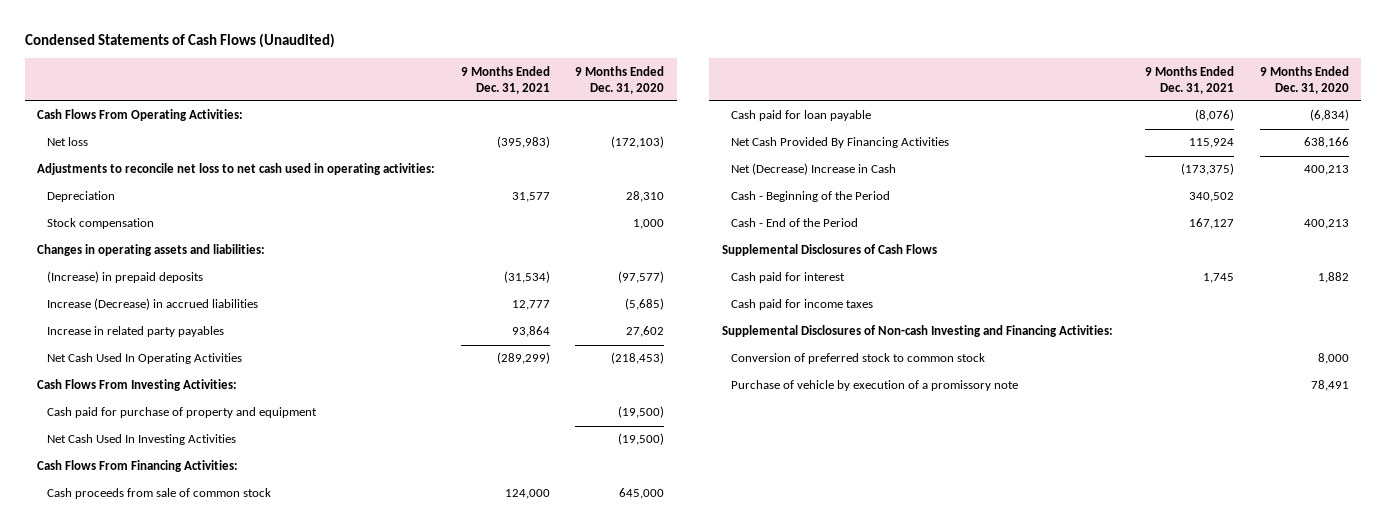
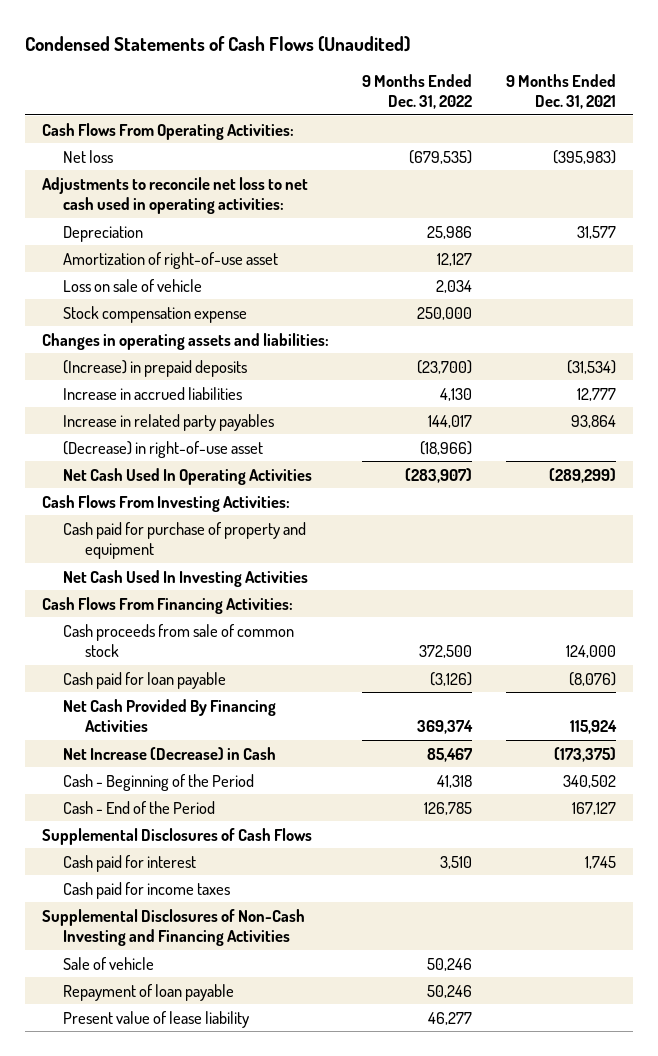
[575,65,665,94] 9 Months Ended Dec. 31, 2020 -> none
none -> [362,74,473,110] 9 Months Ended Dec. 31, 2022
none -> [63,251,279,269] Amortization of right-of-use asset
none -> [63,278,203,292] Loss on sale of vehicle
[46,218,154,230] Stock compensation -> [63,305,248,323] Stock compensation expense
[46,298,258,311] Increase (Decrease) in accrued liabilities -> [63,386,243,400] Increase in accrued liabilities
none -> [63,440,264,458] (Decrease) in right-of-use asset
[731,163,897,176] Net (Decrease) Increase in Cash -> [63,746,277,760] Net Increase (Decrease) in Cash
[731,353,986,365] Conversion of preferred stock to common stock -> none
[731,380,1019,392] Purchase of vehicle by execution of a promissory note -> none
[722,325,1114,338] Supplemental Disclosures of Non-cash Investing and Financing Activities: -> [41,908,305,946] Supplemental Disclosures of Non-Cash Investing and Financing Activities
none -> [63,956,155,970] Sale of vehicle
none -> [63,983,235,1001] Repayment of loan payable
none -> [63,1010,250,1028] Present value of lease liability

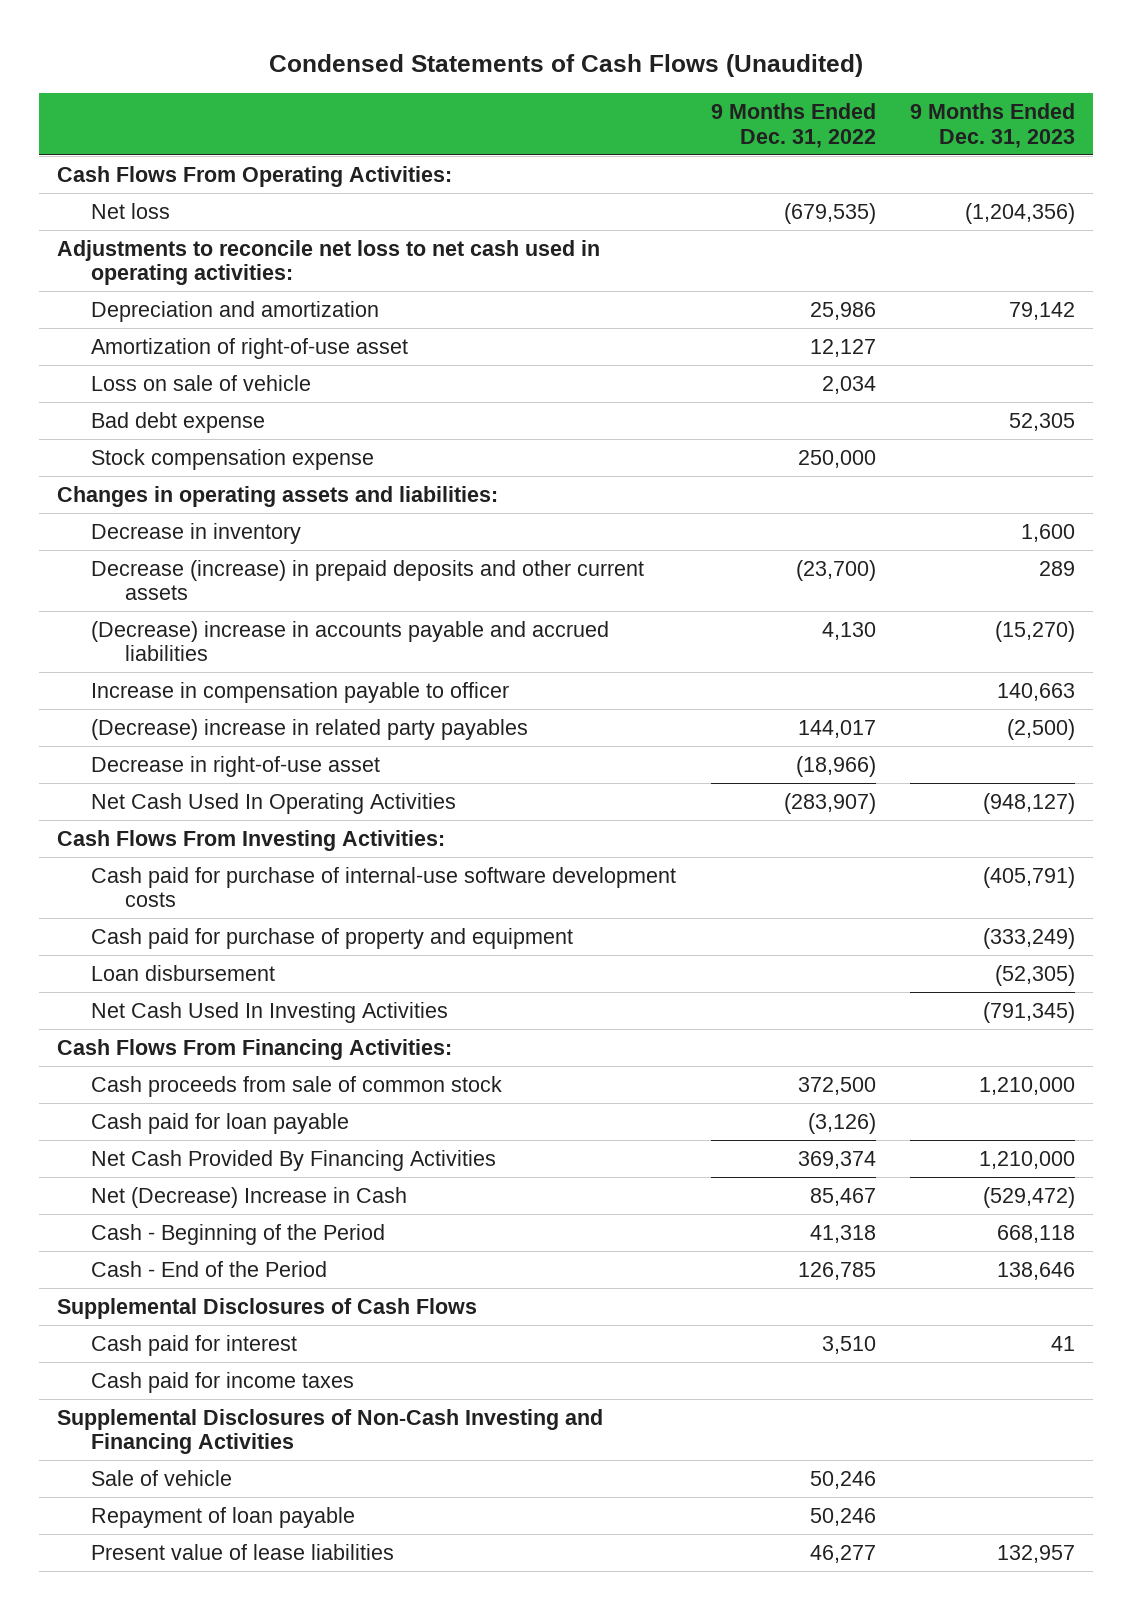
[506,74,617,110] 9 Months Ended Dec. 31, 2021 -> none
none -> [910,103,1076,148] 9 Months Ended Dec. 31, 2023
[63,225,144,242] Depreciation -> [90,300,379,322] Depreciation and amortization
none -> [90,411,265,433] Bad debt expense
none -> [90,522,301,544] Decrease in inventory
[63,359,248,377] (Increase) in prepaid deposits -> [90,559,644,601] Decrease (increase) in prepaid deposits and other current assets
[63,386,243,400] Increase in accrued liabilities -> [90,620,609,662] (Decrease) increase in accounts payable and accrued liabilities
none -> [90,681,509,703] Increase in compensation payable to officer
[63,413,275,431] Increase in related party payables -> [90,718,528,740] (Decrease) increase in related party payables
[63,440,264,458] (Decrease) in right-of-use asset -> [90,755,380,777] Decrease in right-of-use asset
none -> [90,866,676,908] Cash paid for purchase of internal-use software development costs
none -> [90,964,275,981] Loan disbursement
[63,746,277,760] Net Increase (Decrease) in Cash -> [90,1186,407,1208] Net (Decrease) Increase in Cash
[63,1010,250,1028] Present value of lease liability -> [90,1543,394,1560] Present value of lease liabilities

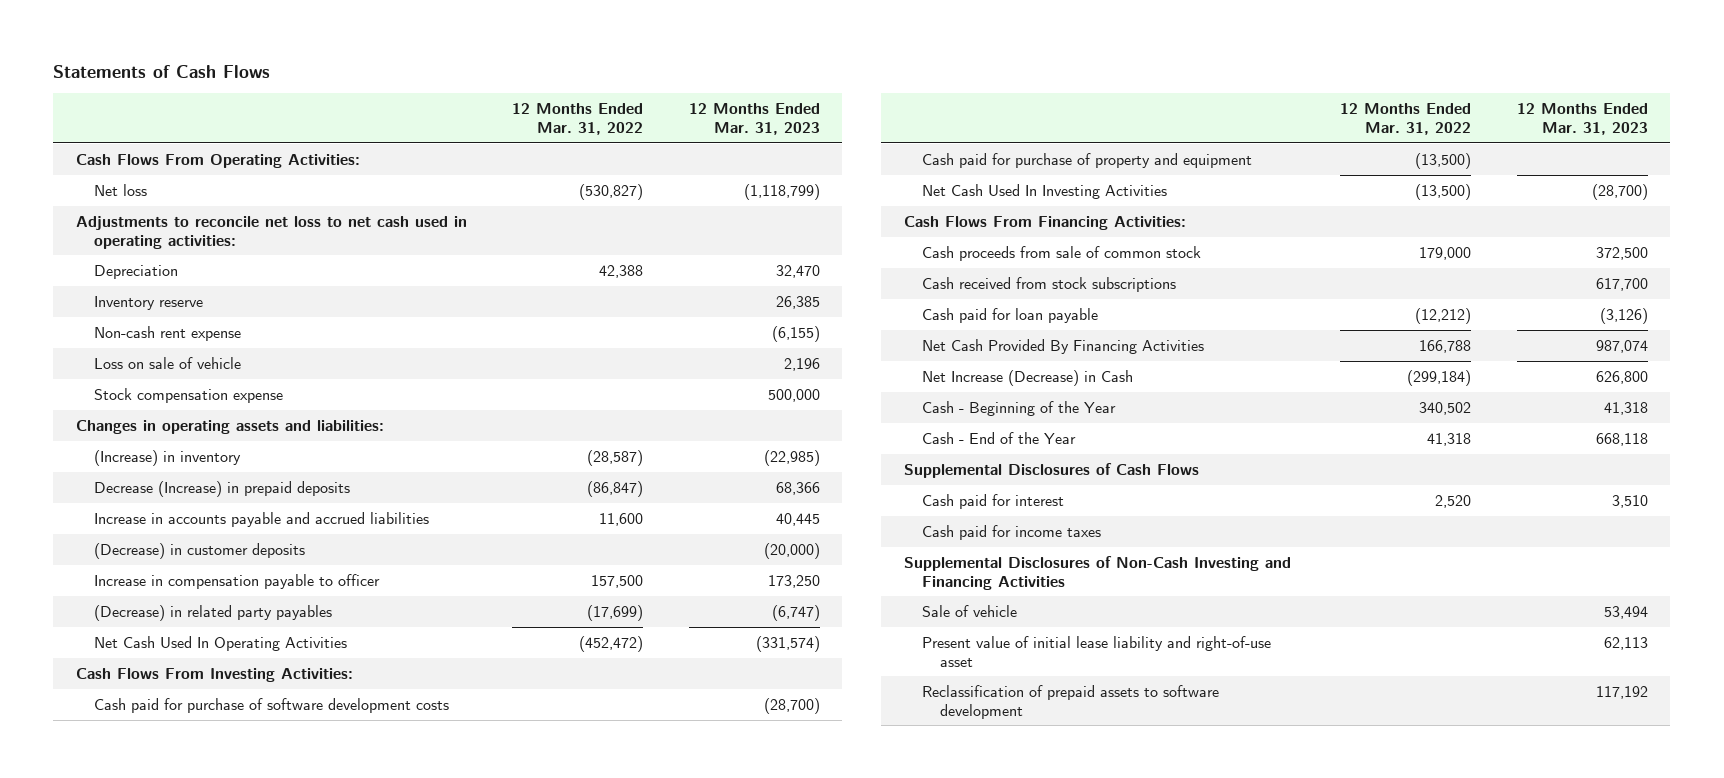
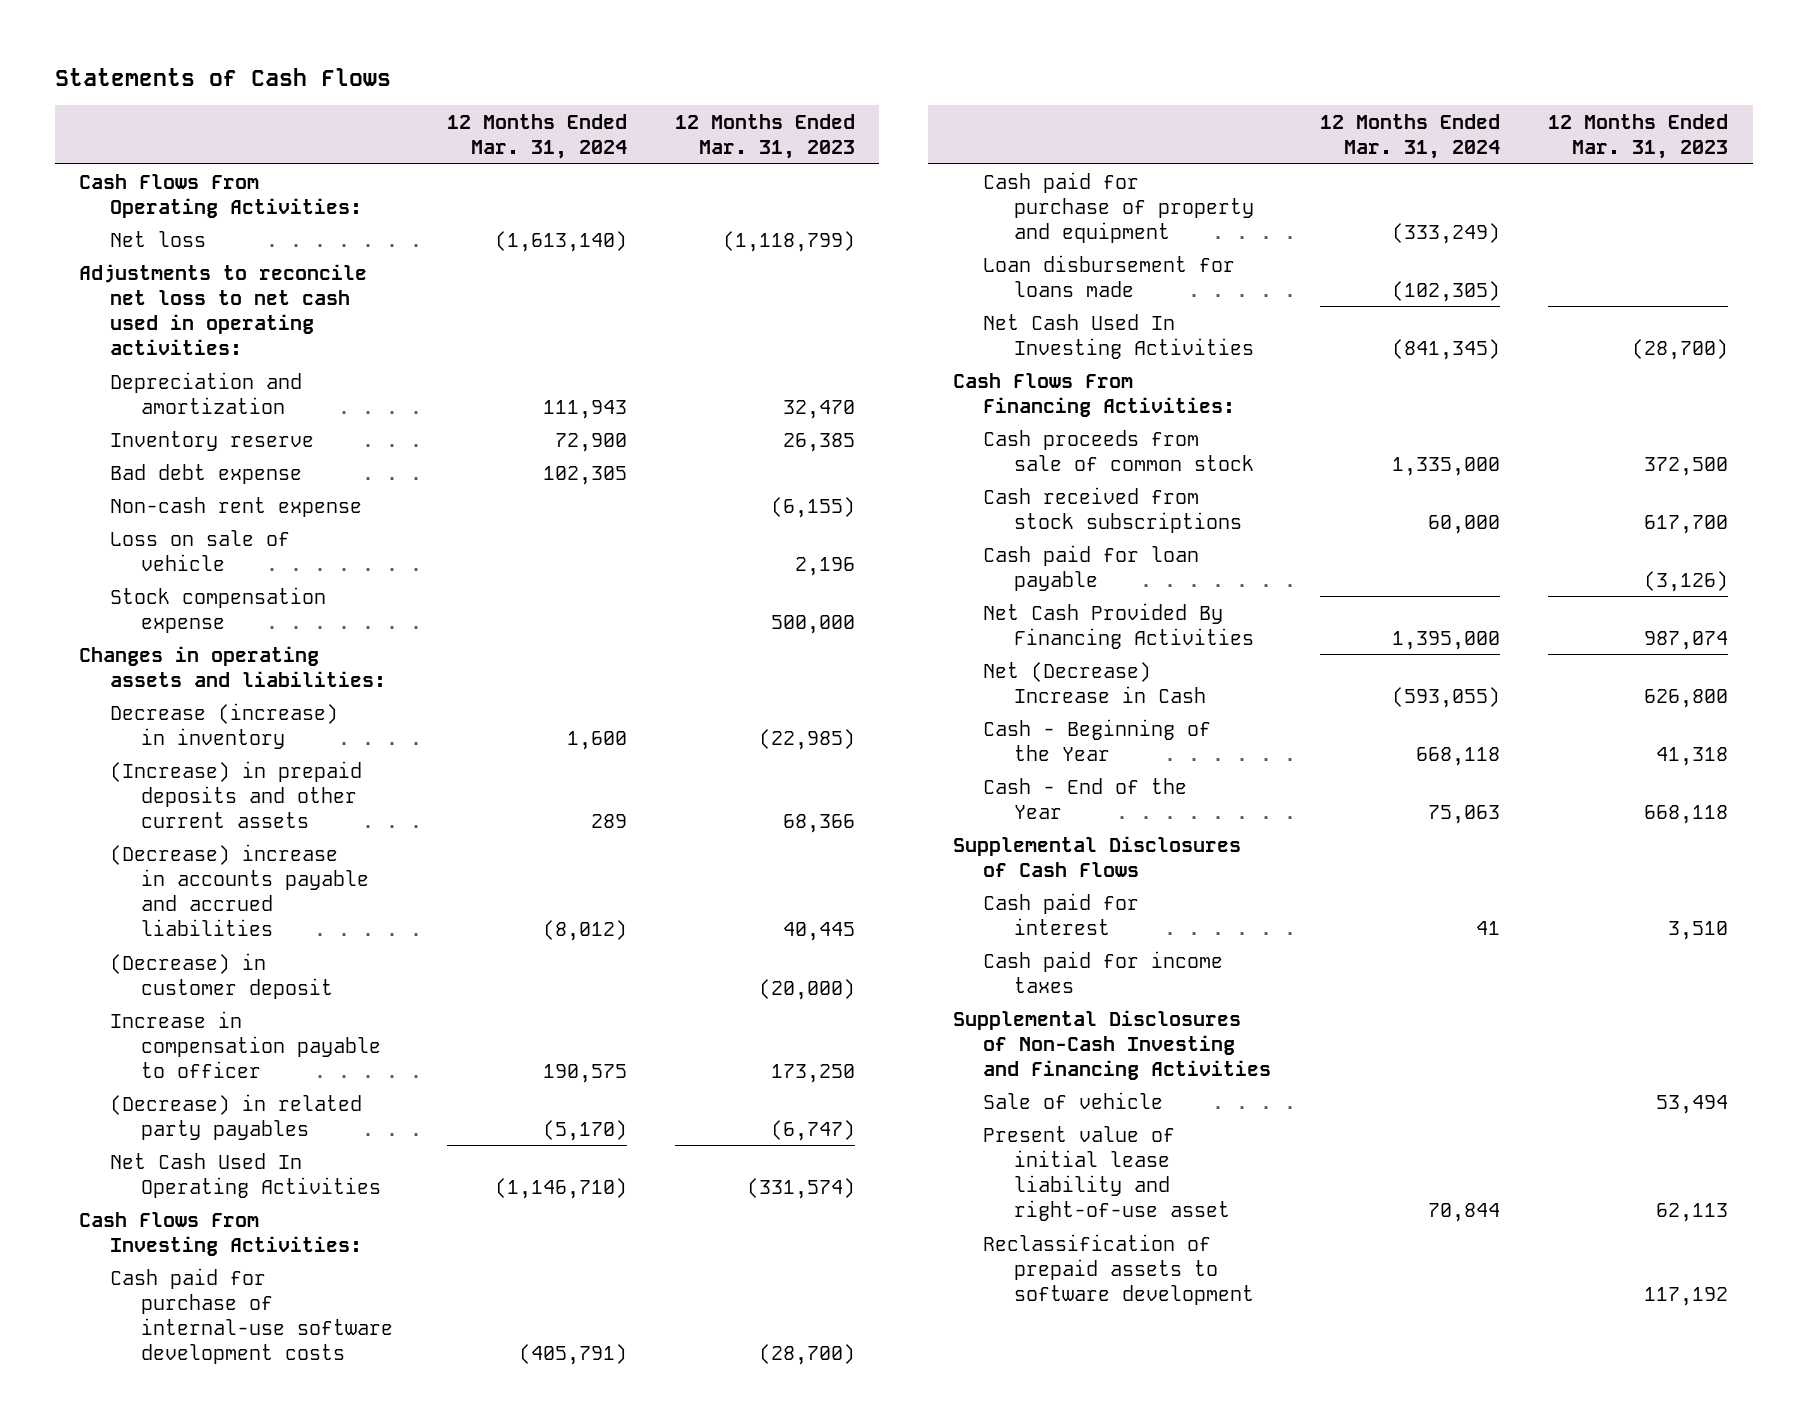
[512,102,644,135] 12 Months Ended Mar. 31, 2022 -> none
none -> [446,113,627,159] 12 Months Ended Mar. 31, 2024
[93,264,178,279] Depreciation -> [110,371,303,414] Depreciation and amortization
none -> [110,463,303,484] Bad debt expense
[93,449,241,466] (Increase) in inventory -> [110,702,339,749] Decrease (increase) in inventory
[93,480,350,497] Decrease (Increase) in prepaid deposits -> [110,760,363,828] (Increase) in prepaid deposits and other current assets
[93,511,429,527] Increase in accounts payable and accrued liabilities -> [110,843,370,936] (Decrease) increase in accounts payable and accrued liabilities
[93,542,305,559] (Decrease) in customer deposits -> [110,952,334,999] (Decrease) in customer deposit
[93,697,449,713] Cash paid for purchase of software development costs -> [110,1267,394,1364] Cash paid for purchase of internal-use software development costs
none -> [983,254,1236,297] Loan disbursement for loans made
[922,369,1134,386] Net Increase (Decrease) in Cash -> [983,661,1207,703] Net (Decrease) Increase in Cash

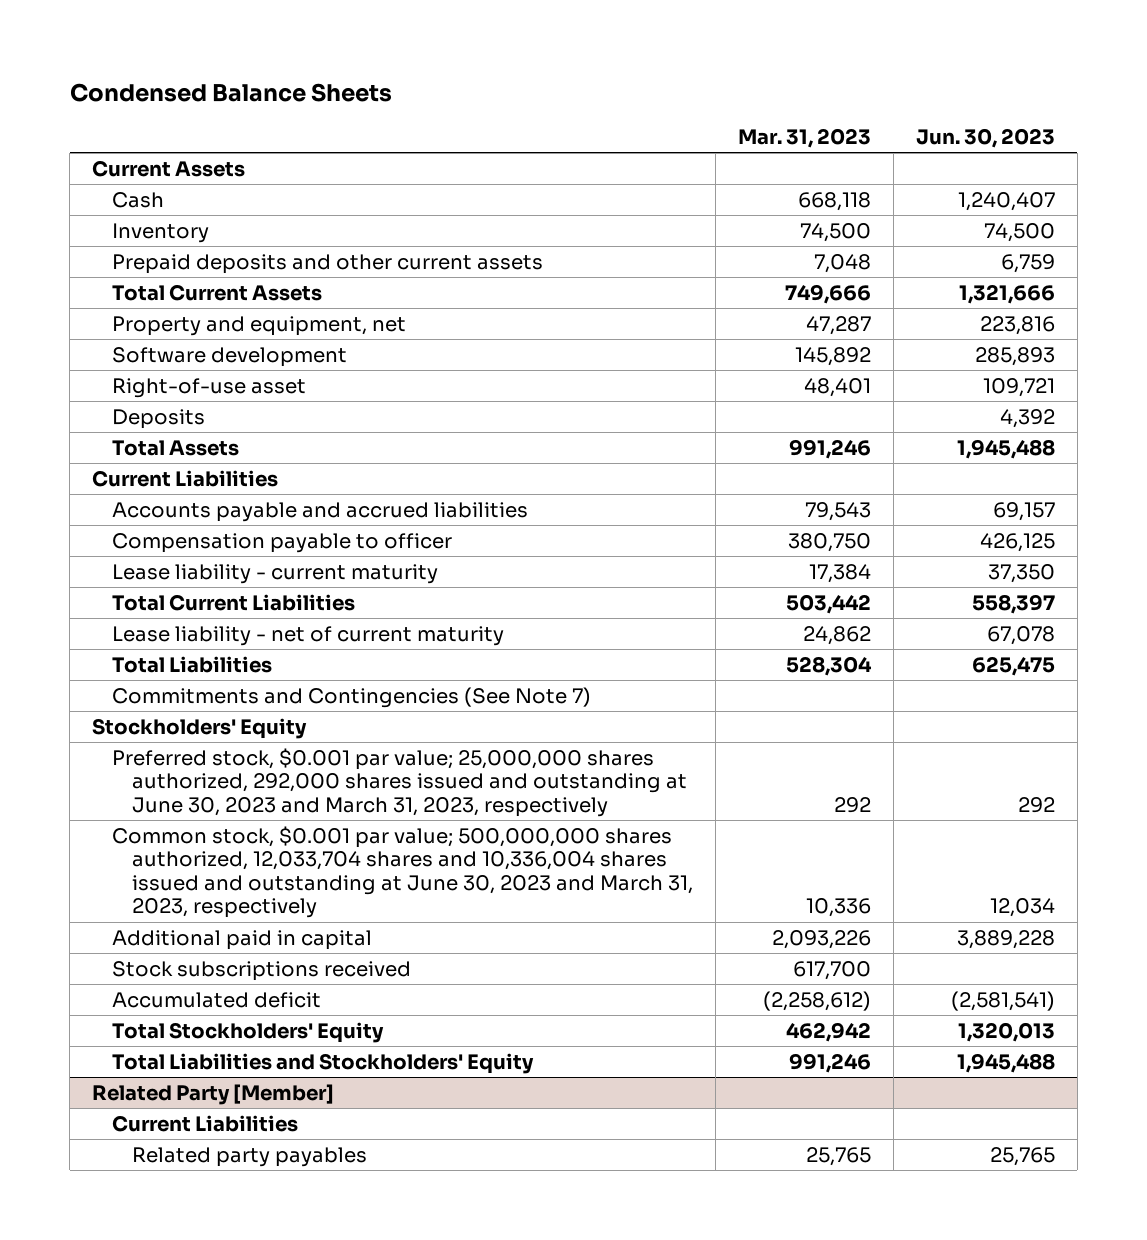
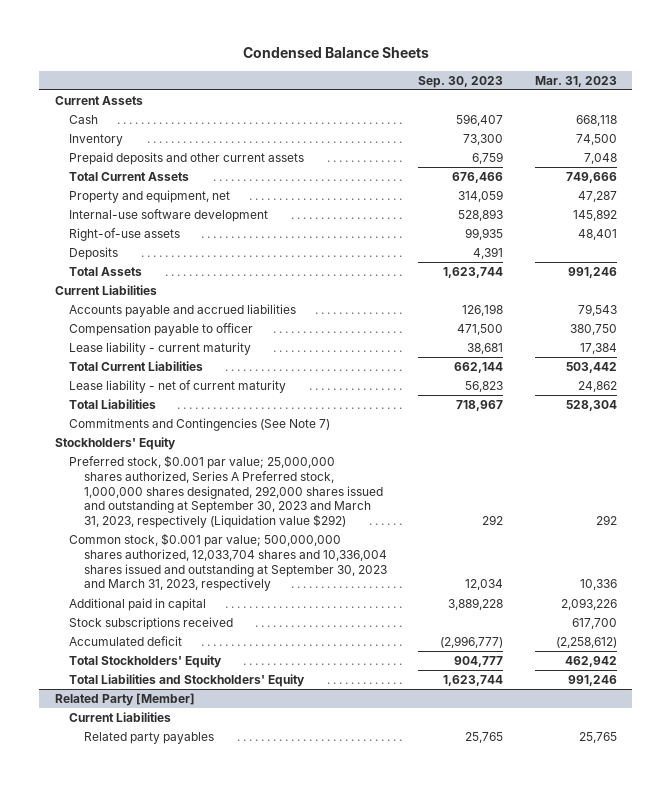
[915,127,1055,148] Jun. 30, 2023 -> none
none -> [418,75,504,88] Sep. 30, 2023
[112,346,348,367] Software development -> [69,209,269,223] Internal-use software development
[112,377,307,398] Right-of-use asset -> [69,228,181,242] Right-of-use assets
[112,747,687,817] Preferred stock, $0.001 par value; 25,000,000 shares authorized, 292,000 shares issued and outstanding at June 30, 2023 and March 31, 2023, respectively -> [69,455,383,529] Preferred stock, $0.001 par value; 25,000,000 shares authorized, Series A Preferred stock, 1,000,000 shares designated, 292,000 shares issued and outstanding at September 30, 2023 and March 31, 2023, respectively (Liquidation value $292)
[112,825,693,919] Common stock, $0.001 par value; 500,000,000 shares authorized, 12,033,704 shares and 10,336,004 shares issued and outstanding at June 30, 2023 and March 31, 2023, respectively -> [69,533,387,592] Common stock, $0.001 par value; 500,000,000 shares authorized, 12,033,704 shares and 10,336,004 shares issued and outstanding at September 30, 2023 and March 31, 2023, respectively

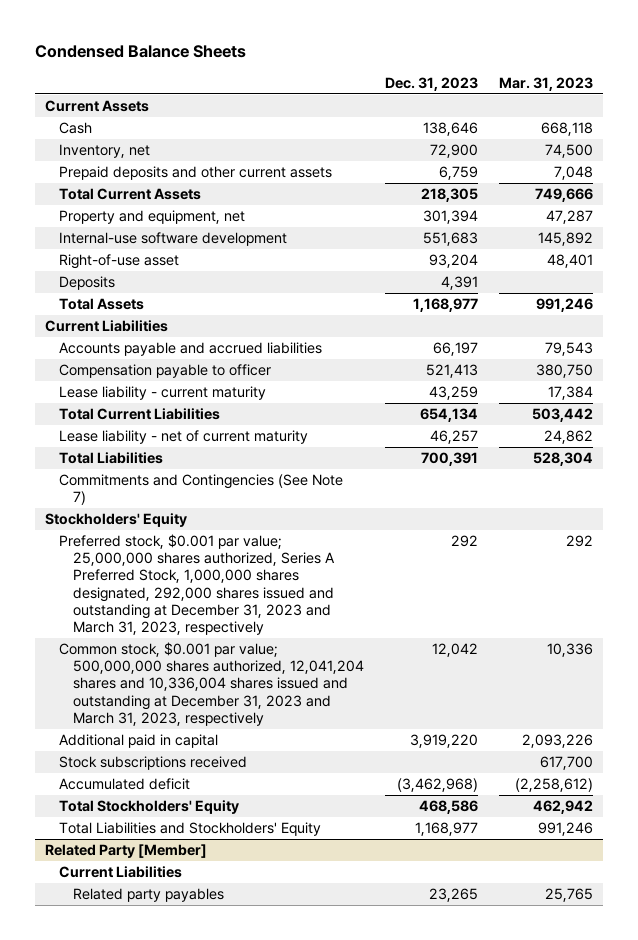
[418,75,504,88] Sep. 30, 2023 -> none
none -> [385,76,479,91] Dec. 31, 2023
[69,134,124,147] Inventory -> [59,144,151,159] Inventory, net
[69,228,181,242] Right-of-use assets -> [59,254,180,270] Right-of-use asset
[69,455,383,529] Preferred stock, $0.001 par value; 25,000,000 shares authorized, Series A Preferred stock, 1,000,000 shares designated, 292,000 shares issued and outstanding at September 30, 2023 and March 31, 2023, respectively (Liquidation value $292) -> [59,534,336,635] Preferred stock, $0.001 par value; 25,000,000 shares authorized, Series A Preferred Stock, 1,000,000 shares designated, 292,000 shares issued and outstanding at December 31, 2023 and March 31, 2023, respectively
[69,533,387,592] Common stock, $0.001 par value; 500,000,000 shares authorized, 12,033,704 shares and 10,336,004 shares issued and outstanding at September 30, 2023 and March 31, 2023, respectively -> [59,642,365,726] Common stock, $0.001 par value; 500,000,000 shares authorized, 12,041,204 shares and 10,336,004 shares issued and outstanding at December 31, 2023 and March 31, 2023, respectively

